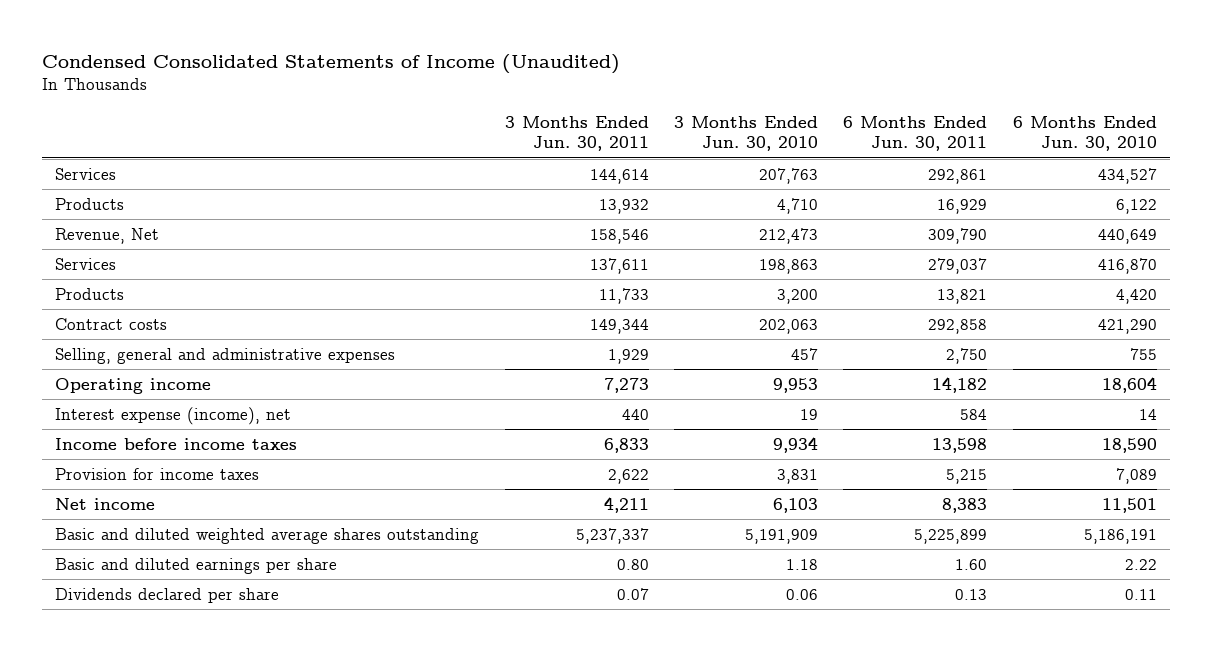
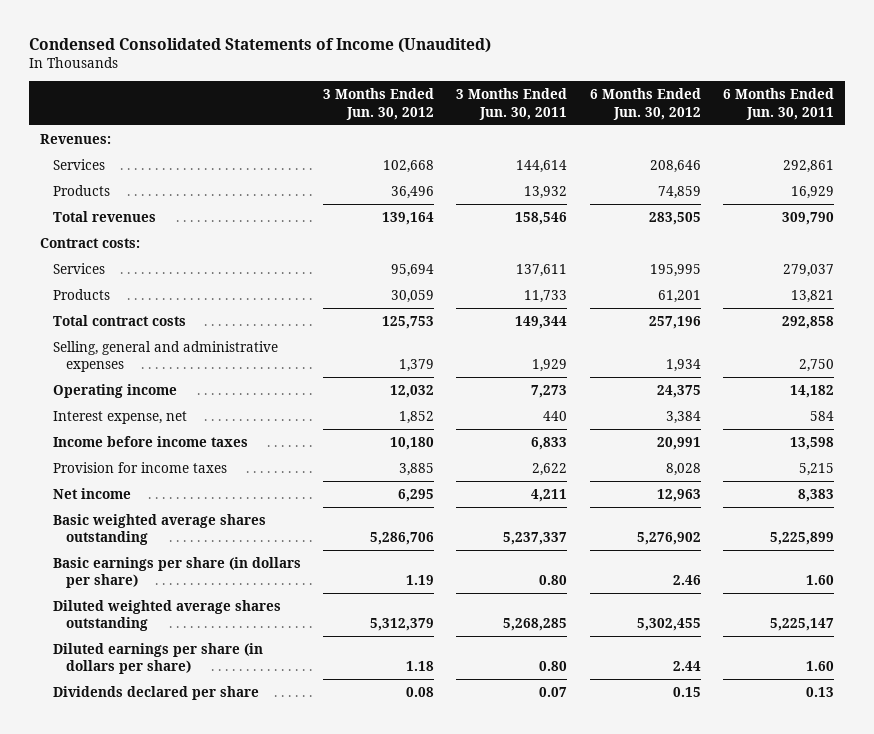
[673,115,818,152] 3 Months Ended Jun. 30, 2010 -> none
[1012,115,1157,152] 6 Months Ended Jun. 30, 2010 -> none
none -> [323,88,435,120] 3 Months Ended Jun. 30, 2012
none -> [589,88,701,120] 6 Months Ended Jun. 30, 2012
none -> [40,133,112,144] Revenues:
[55,227,160,244] Revenue, Net -> [53,210,157,222] Total revenues
none -> [40,237,141,248] Contract costs:
[55,317,168,330] Contract costs -> [53,314,187,326] Total contract costs
[55,406,292,425] Interest expense (income), net -> [53,410,188,424] Interest expense, net
[55,527,480,544] Basic and diluted weighted average shares outstanding -> [53,513,267,546] Basic weighted average shares outstanding
none -> [53,556,302,589] Basic earnings per share (in dollars per share)
none -> [53,599,282,632] Diluted weighted average shares outstanding
[55,557,338,574] Basic and diluted earnings per share -> [53,642,264,675] Diluted earnings per share (in dollars per share)

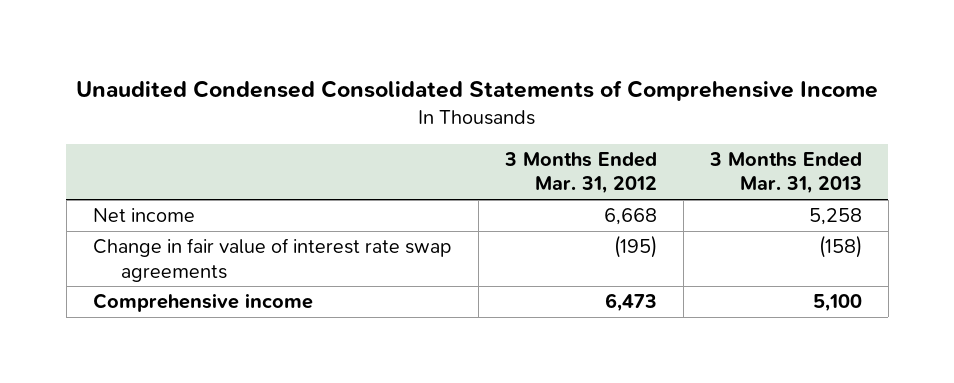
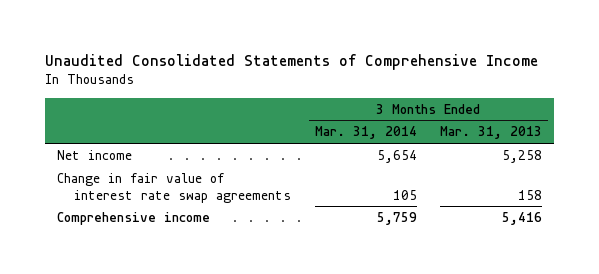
[76,80,879,102] Unaudited Condensed Consolidated Statements of Comprehensive Income -> [44,54,538,71] Unaudited Consolidated Statements of Comprehensive Income
[503,152,657,195] 3 Months Ended Mar. 31, 2012 -> none
none -> [314,126,417,140] Mar. 31, 2014
[818,235,862,259] (158) -> [518,189,543,200] 158
[812,294,862,313] 5,100 -> [502,211,543,225] 5,416

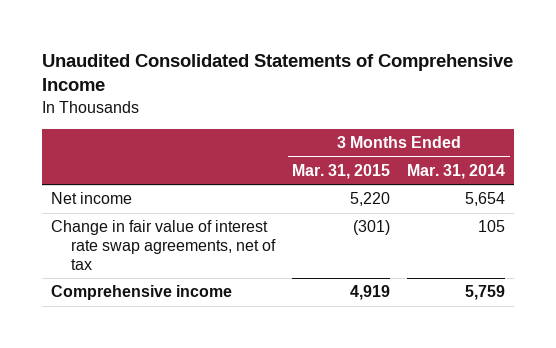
[440,126,543,140] Mar. 31, 2013 -> none
none -> [292,164,391,180] Mar. 31, 2015
[56,172,292,203] Change in fair value of interest rate swap agreements -> [50,220,276,270] Change in fair value of interest rate swap agreements, net of tax

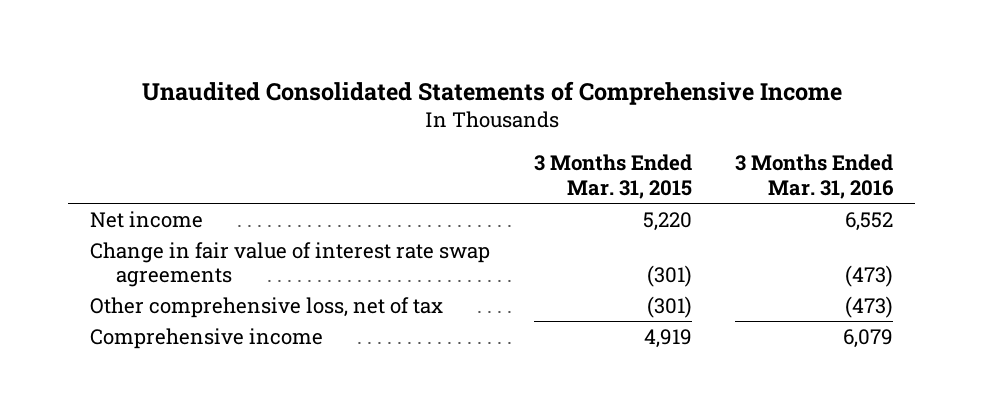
[407,164,506,180] Mar. 31, 2014 -> none
none -> [734,154,894,200] 3 Months Ended Mar. 31, 2016
[50,220,276,270] Change in fair value of interest rate swap agreements, net of tax -> [90,241,491,288] Change in fair value of interest rate swap agreements
none -> [90,296,444,318] Other comprehensive loss, net of tax

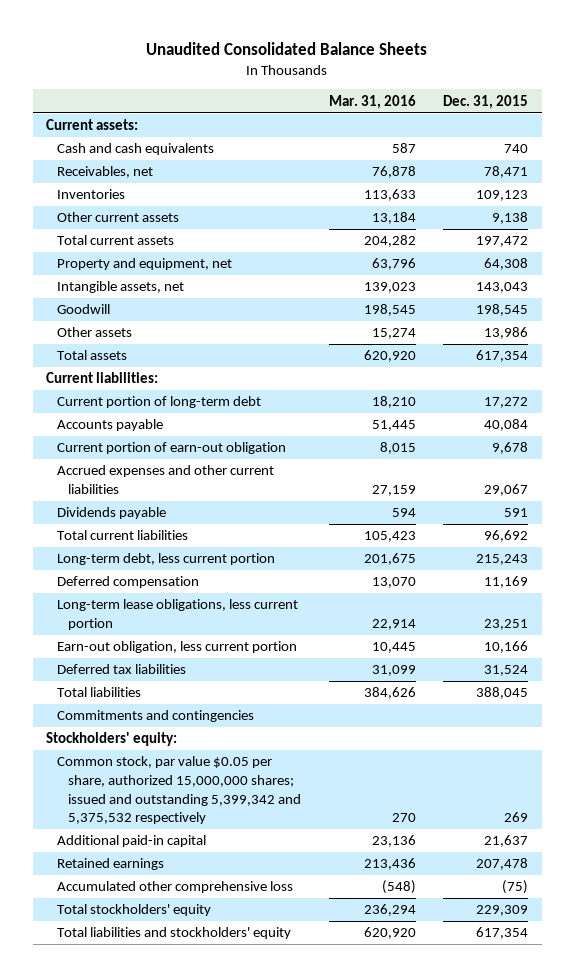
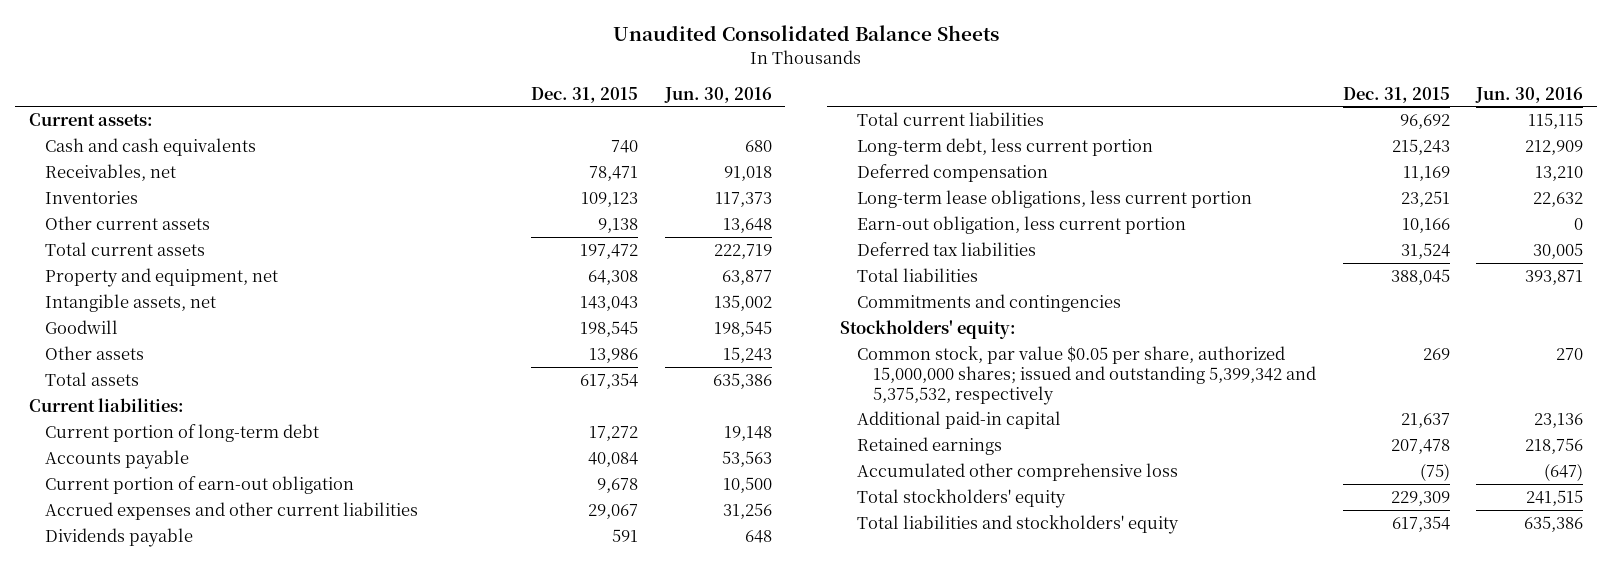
[328,94,416,109] Mar. 31, 2016 -> none
none -> [663,86,772,103] Jun. 30, 2016
[57,756,301,825] Common stock, par value $0.05 per share, authorized 15,000,000 shares; issued and outstanding 5,399,342 and 5,375,532 respectively -> [856,346,1316,405] Common stock, par value $0.05 per share, authorized 15,000,000 shares; issued and outstanding 5,399,342 and 5,375,532, respectively

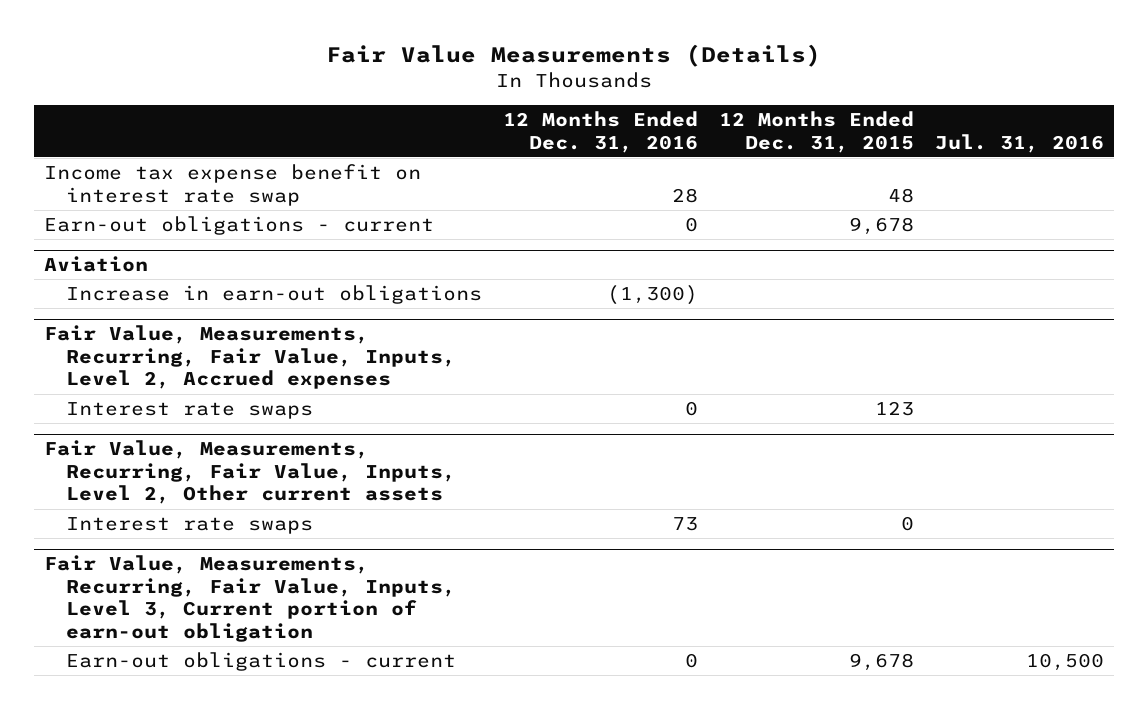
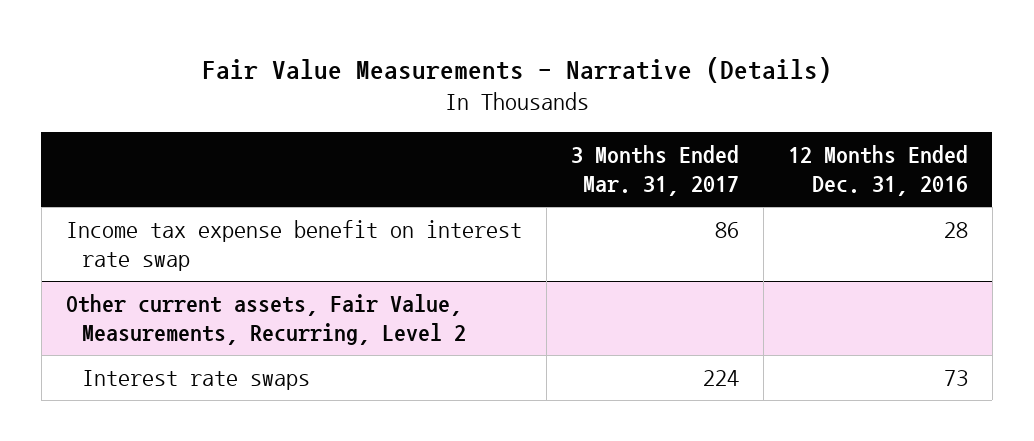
[326,44,822,68] Fair Value Measurements (Details) -> [201,56,832,83] Fair Value Measurements - Narrative (Details)
[719,111,915,153] 12 Months Ended Dec. 31, 2015 -> none
[934,133,1104,153] Jul. 31, 2016 -> none
none -> [570,145,739,197] 3 Months Ended Mar. 31, 2017
[44,215,435,235] Earn-out obligations - current -> none
[44,256,149,273] Aviation -> none
[66,284,483,304] Increase in earn-out obligations -> none
[44,325,457,390] Fair Value, Measurements, Recurring, Fair Value, Inputs, Level 2, Accrued expenses -> none
[66,401,314,419] Interest rate swaps -> none
[44,440,457,505] Fair Value, Measurements, Recurring, Fair Value, Inputs, Level 2, Other current assets -> [65,294,467,345] Other current assets, Fair Value, Measurements, Recurring, Level 2
[44,555,457,643] Fair Value, Measurements, Recurring, Fair Value, Inputs, Level 3, Current portion of earn-out obligation -> none
[66,651,457,671] Earn-out obligations - current -> none

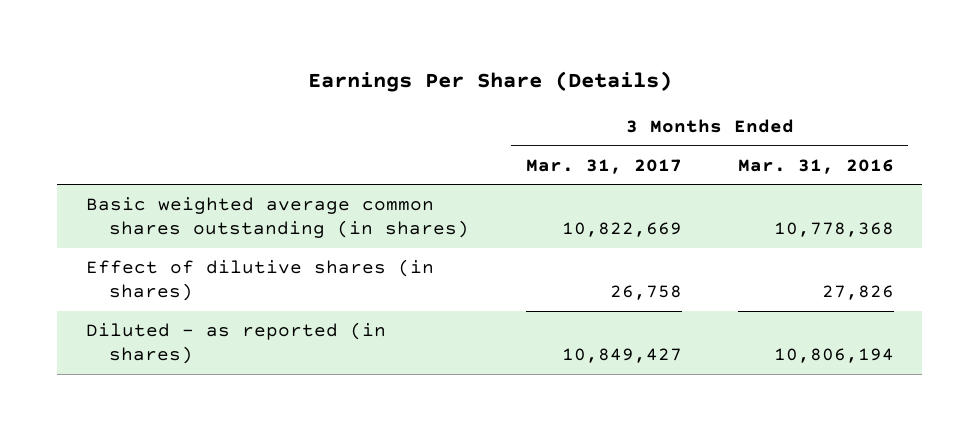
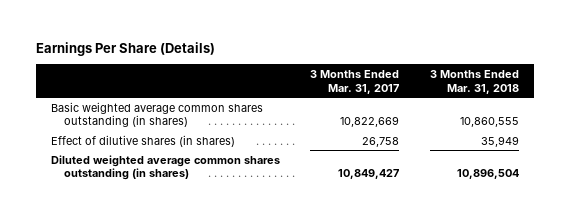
[738,158,895,174] Mar. 31, 2016 -> none
none -> [429,69,519,94] 3 Months Ended Mar. 31, 2018
[85,322,386,365] Diluted - as reported (in shares) -> [51,154,281,181] Diluted weighted average common shares outstanding (in shares)

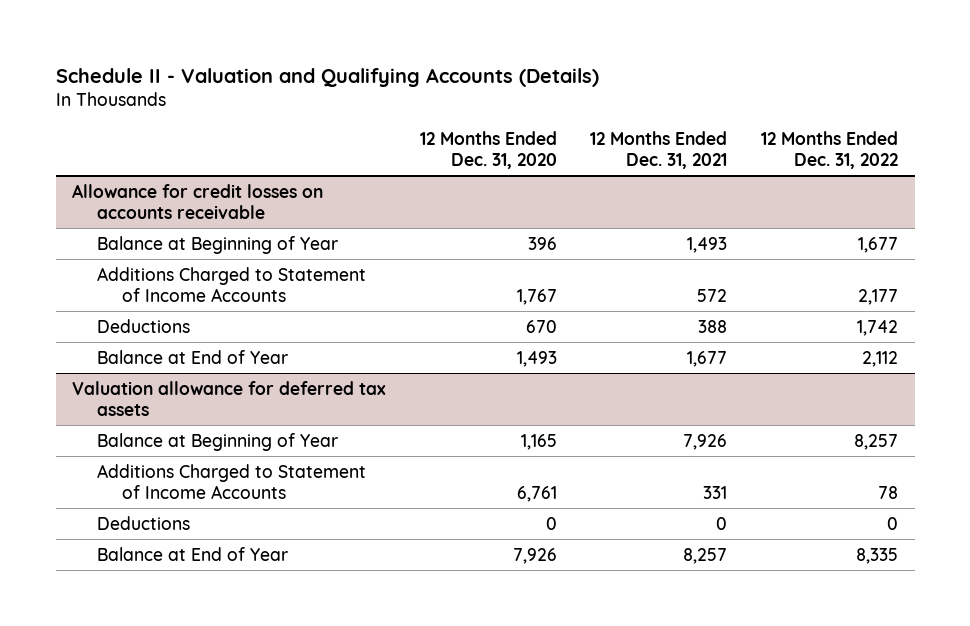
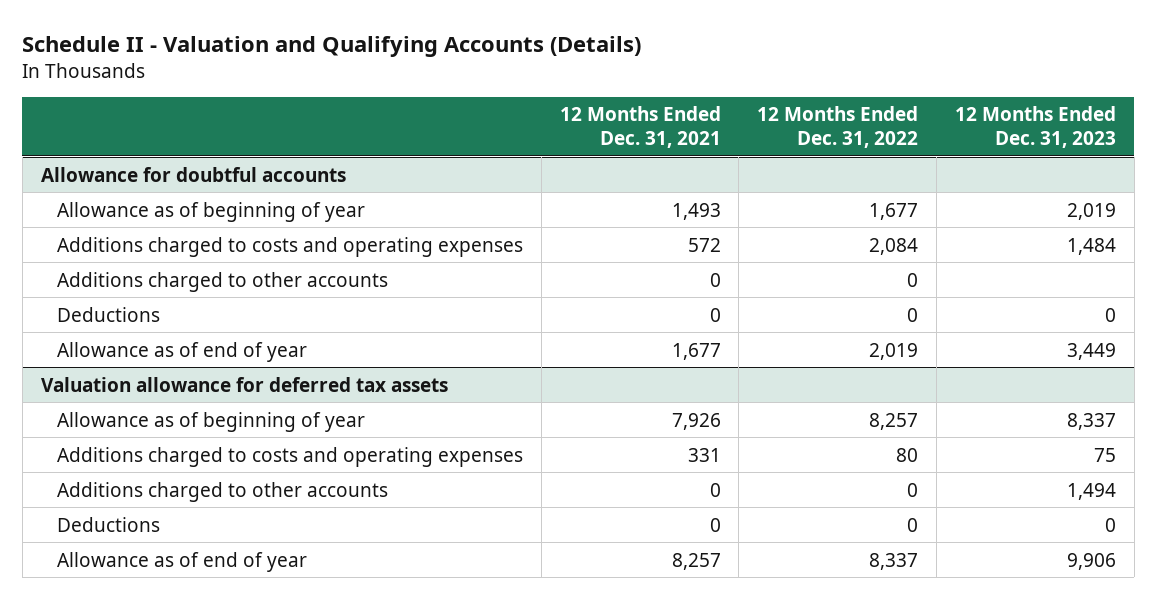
[419,130,557,169] 12 Months Ended Dec. 31, 2020 -> none
none -> [954,106,1116,149] 12 Months Ended Dec. 31, 2023
[72,183,324,219] Allowance for credit losses on accounts receivable -> [40,166,346,182] Allowance for doubtful accounts
[96,235,338,254] Balance at Beginning of Year -> [56,201,365,222] Allowance as of beginning of year
[96,266,366,302] Additions Charged to Statement of Income Accounts -> [56,236,523,257] Additions charged to costs and operating expenses
[857,288,898,305] 2,177 -> [869,237,919,255] 2,084
none -> [56,271,388,292] Additions charged to other accounts
[698,319,728,333] 388 -> [709,307,721,322] 0
[856,319,898,336] 1,742 -> [907,307,919,322] 0
[96,349,288,364] Balance at End of Year -> [56,341,307,362] Allowance as of end of year
[861,350,898,367] 2,112 -> [869,342,919,360] 2,019
[96,432,338,451] Balance at Beginning of Year -> [56,411,365,432] Allowance as of beginning of year
[96,463,366,499] Additions Charged to Statement of Income Accounts -> [56,446,523,467] Additions charged to costs and operating expenses
[877,485,898,499] 78 -> [896,447,919,462] 80
none -> [56,481,388,502] Additions charged to other accounts
[96,546,288,561] Balance at End of Year -> [56,551,307,572] Allowance as of end of year
[855,547,898,564] 8,335 -> [869,552,919,570] 8,337

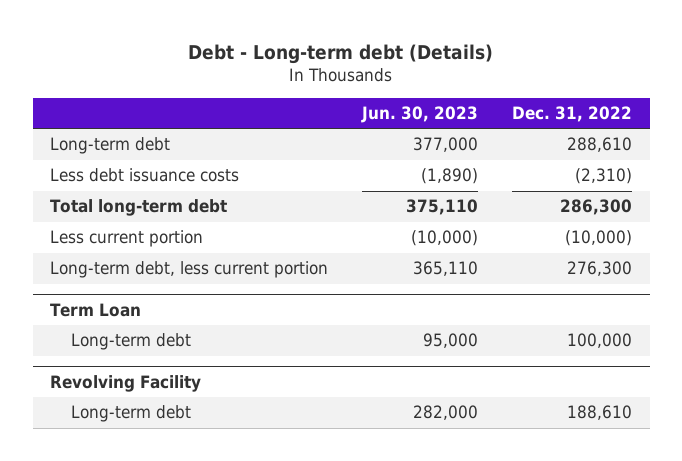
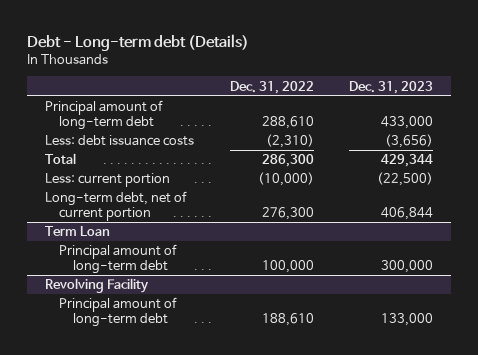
[361,106,479,124] Jun. 30, 2023 -> none
none -> [349,80,434,94] Dec. 31, 2023
[50,137,171,155] Long-term debt -> [44,100,163,131] Principal amount of long-term debt
[50,168,240,183] Less debt issuance costs -> [44,135,194,147] Less: debt issuance costs
[50,199,228,217] Total long-term debt -> [44,153,76,165] Total
[50,230,204,248] Less current portion -> [44,173,170,188] Less: current portion
[50,261,329,279] Long-term debt, less current portion -> [44,191,187,222] Long-term debt, net of current portion
[70,333,191,351] Long-term debt -> [58,244,177,275] Principal amount of long-term debt
[70,405,191,423] Long-term debt -> [58,297,177,328] Principal amount of long-term debt

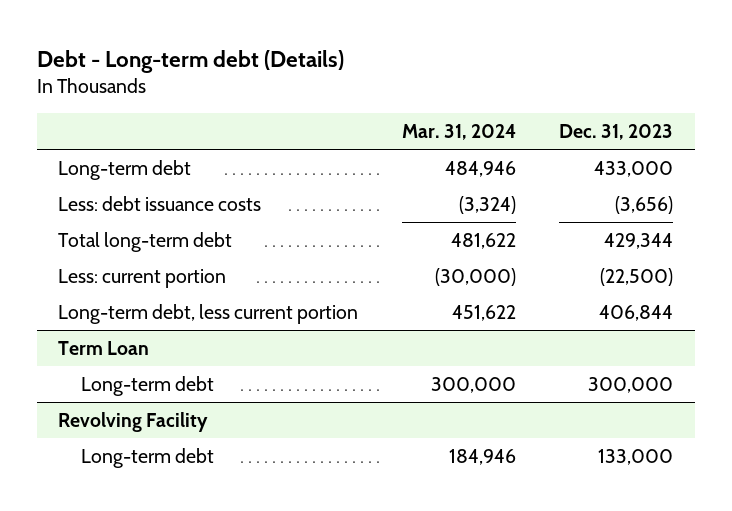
[229,80,314,94] Dec. 31, 2022 -> none
none -> [401,123,516,140] Mar. 31, 2024
[44,100,163,131] Principal amount of long-term debt -> [58,160,192,181] Long-term debt
[44,153,76,165] Total -> [58,232,233,253] Total long-term debt
[44,191,187,222] Long-term debt, net of current portion -> [58,304,359,325] Long-term debt, less current portion
[58,244,177,275] Principal amount of long-term debt -> [80,376,214,397] Long-term debt
[58,297,177,328] Principal amount of long-term debt -> [80,448,214,469] Long-term debt

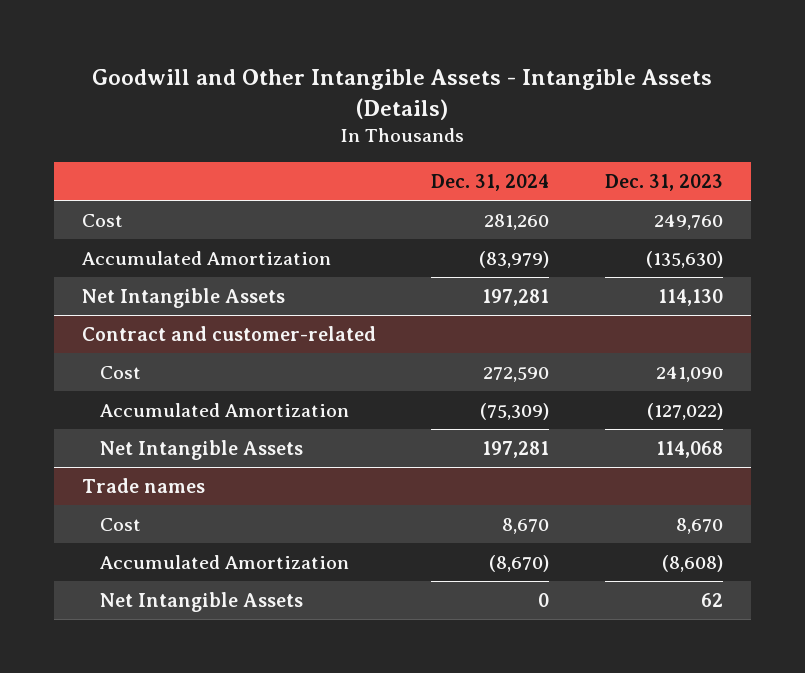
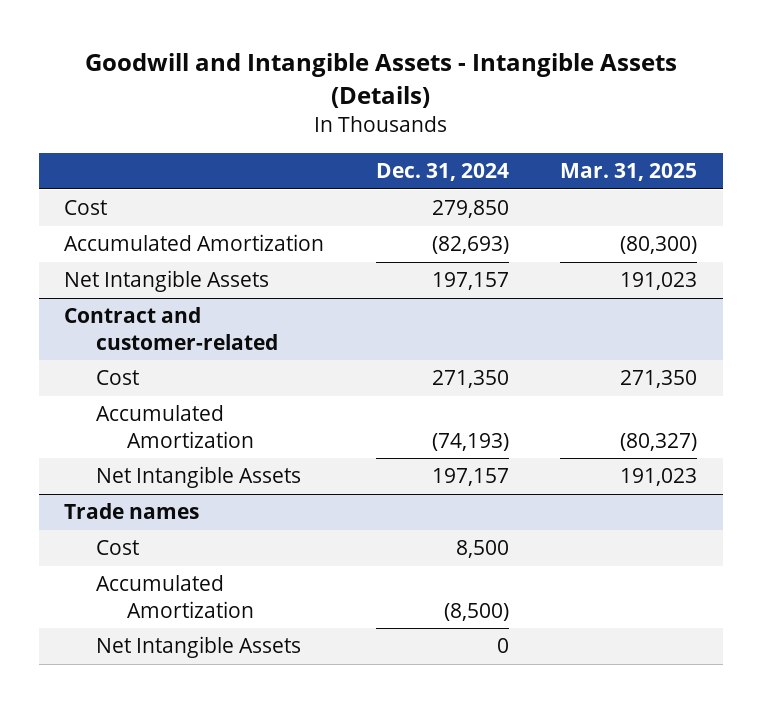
[92,68,713,120] Goodwill and Other Intangible Assets - Intangible Assets (Details) -> [84,53,677,108] Goodwill and Intangible Assets - Intangible Assets (Details)
[604,173,723,191] Dec. 31, 2023 -> none
none -> [560,163,698,182] Mar. 31, 2025
[484,213,550,230] 281,260 -> [431,200,509,219] 279,850
[479,250,550,268] (83,979) -> [431,236,509,255] (82,693)
[482,288,550,306] 197,281 -> [431,272,509,291] 197,157
[483,366,550,382] 272,590 -> [431,370,509,389] 271,350
[480,402,550,420] (75,309) -> [431,432,509,451] (74,193)
[482,440,550,458] 197,281 -> [431,468,509,487] 197,157
[502,517,550,534] 8,670 -> [455,540,509,559] 8,500
[489,554,550,572] (8,670) -> [443,602,509,621] (8,500)

